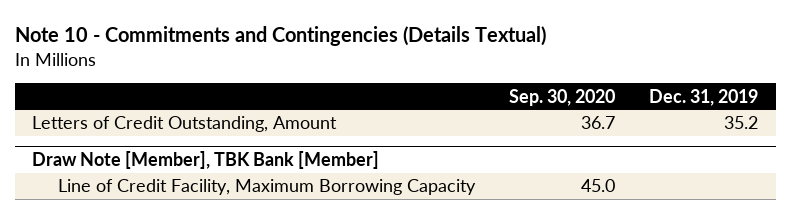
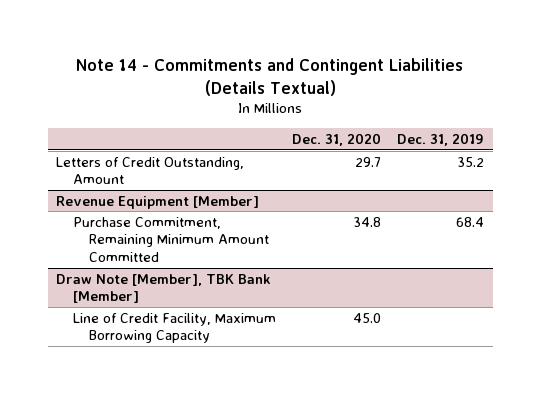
[14,26,546,47] Note 10 - Commitments and Contingencies (Details Textual) -> [76,57,464,96] Note 14 - Commitments and Contingent Liabilities (Details Textual)
[509,88,616,106] Sep. 30, 2020 -> none
none -> [292,132,382,146] Dec. 31, 2020
none -> [56,195,260,209] Revenue Equipment [Member]
none -> [72,216,270,262] Purchase Commitment, Remaining Minimum Amount Committed

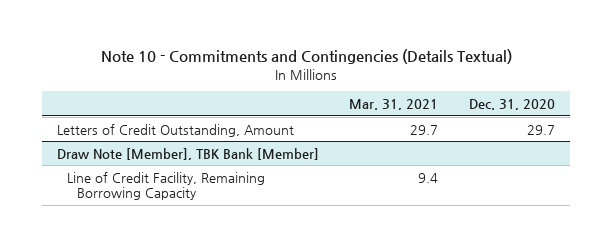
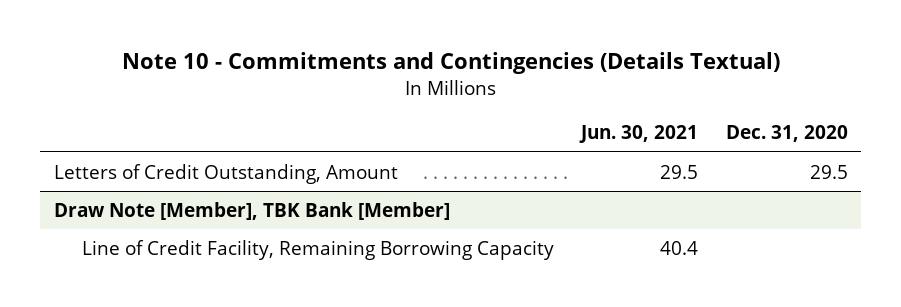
[349,98,439,110] Mar. 31, 2021 -> none
none -> [579,125,699,144] Jun. 30, 2021
[526,124,555,135] 29.7 -> [809,164,848,179] 29.5

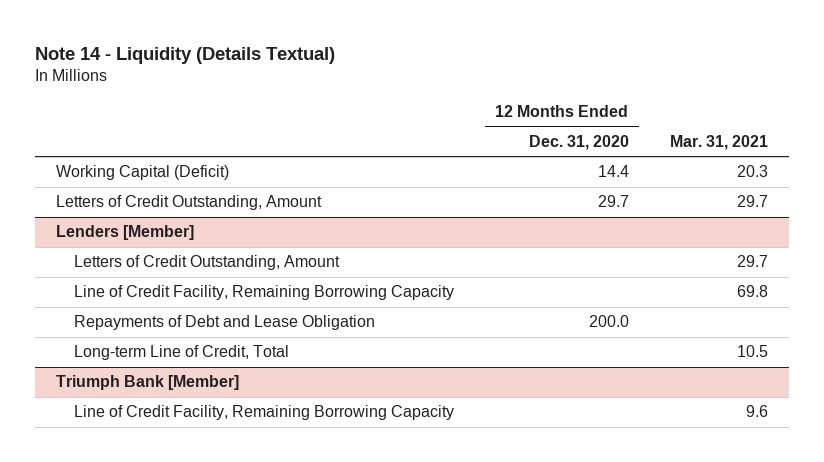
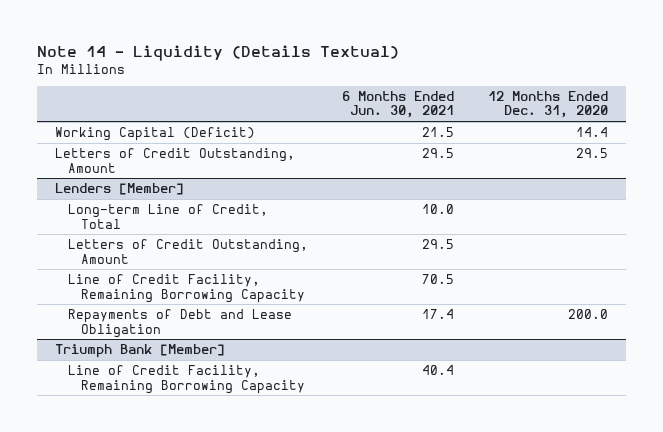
[670,135,769,151] Mar. 31, 2021 -> none
none -> [341,91,454,119] 6 Months Ended Jun. 30, 2021
[597,195,629,208] 29.7 -> [576,148,609,159] 29.5
[73,345,289,361] Long-term Line of Credit, Total -> [67,204,268,229] Long-term Line of Credit, Total

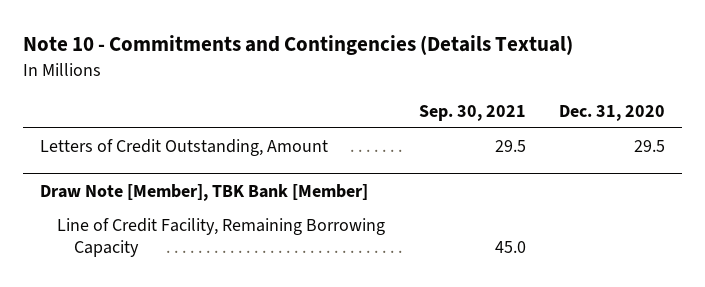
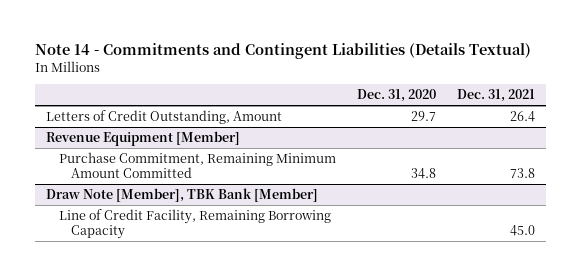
[23,35,574,56] Note 10 - Commitments and Contingencies (Details Textual) -> [35,42,532,59] Note 14 - Commitments and Contingent Liabilities (Details Textual)
[418,104,526,121] Sep. 30, 2021 -> none
none -> [457,89,536,103] Dec. 31, 2021
[634,140,666,153] 29.5 -> [411,111,437,122] 29.7
none -> [45,131,240,147] Revenue Equipment [Member]
none -> [58,152,336,178] Purchase Commitment, Remaining Minimum Amount Committed

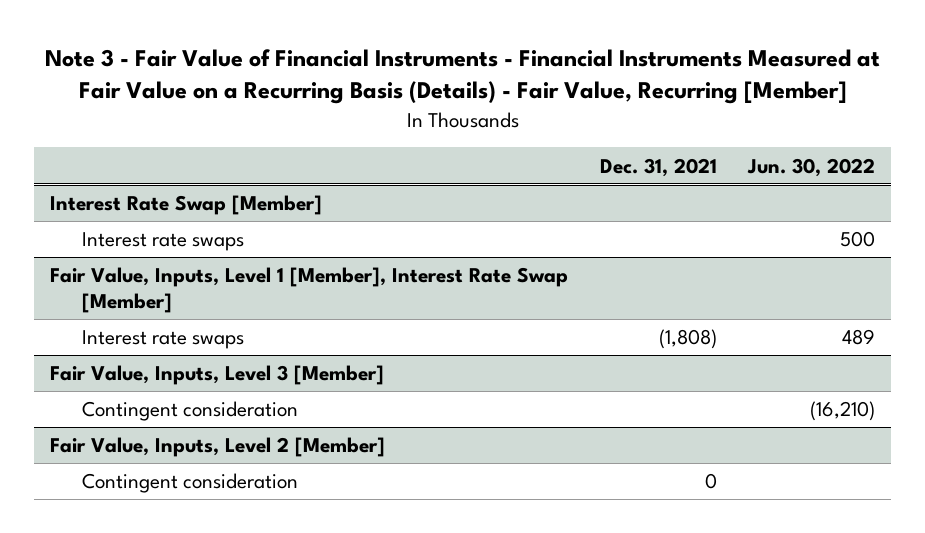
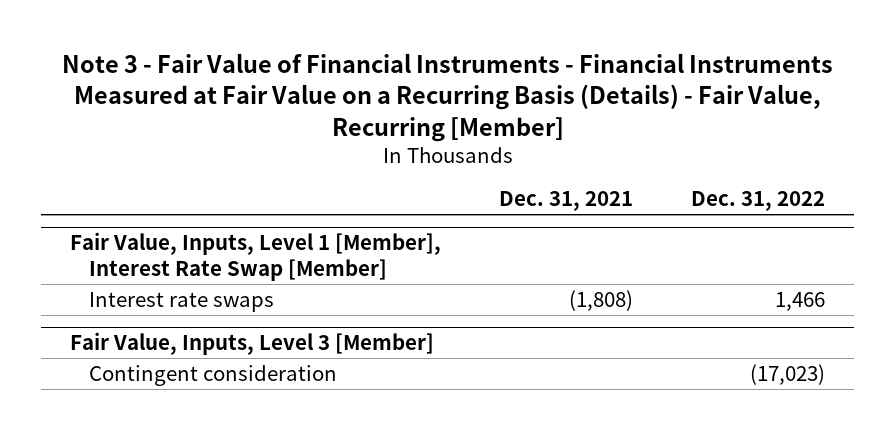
[747,157,876,177] Jun. 30, 2022 -> none
none -> [691,191,826,212] Dec. 31, 2022
[49,195,322,216] Interest Rate Swap [Member] -> none
[82,232,245,252] Interest rate swaps -> none
[49,437,385,458] Fair Value, Inputs, Level 2 [Member] -> none
[82,473,299,494] Contingent consideration -> none

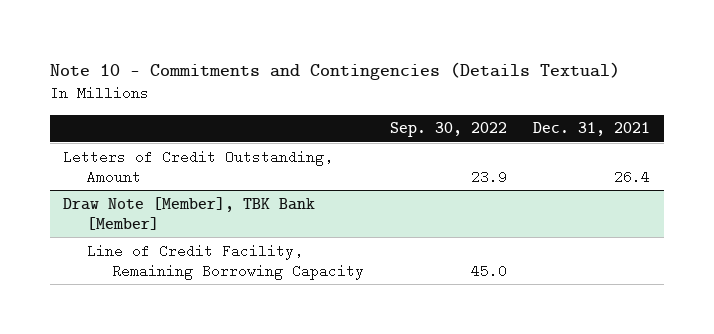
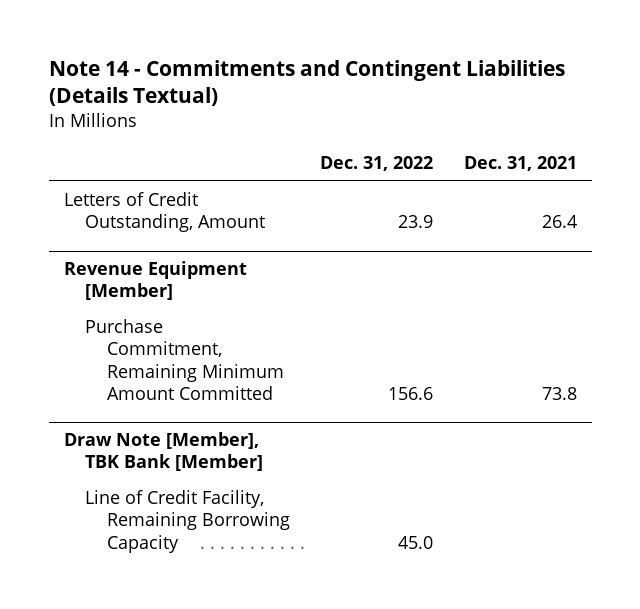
[49,61,620,80] Note 10 - Commitments and Contingencies (Details Textual) -> [48,59,565,107] Note 14 - Commitments and Contingent Liabilities (Details Textual)
[390,122,508,138] Sep. 30, 2022 -> none
none -> [320,155,434,171] Dec. 31, 2022
none -> [63,261,247,301] Revenue Equipment [Member]
none -> [85,319,285,400] Purchase Commitment, Remaining Minimum Amount Committed

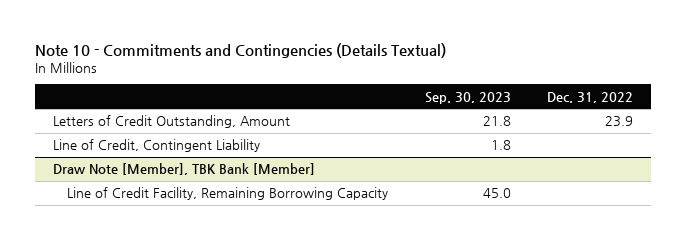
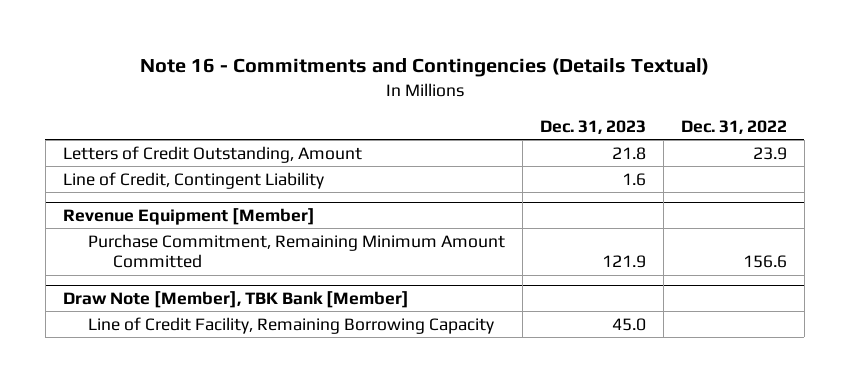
[35,42,447,58] Note 10 - Commitments and Contingencies (Details Textual) -> [139,58,709,78] Note 16 - Commitments and Contingencies (Details Textual)
[424,91,511,104] Sep. 30, 2023 -> none
none -> [539,119,646,134] Dec. 31, 2023
none -> [62,207,315,225] Revenue Equipment [Member]
none -> [87,233,505,269] Purchase Commitment, Remaining Minimum Amount Committed

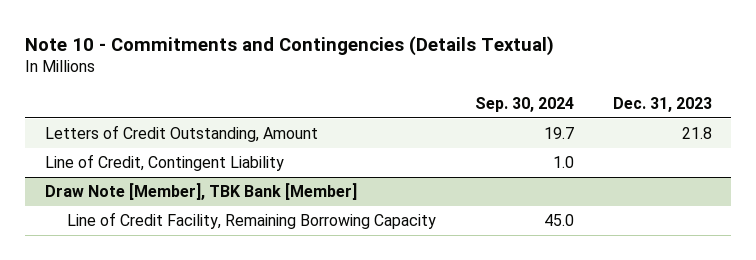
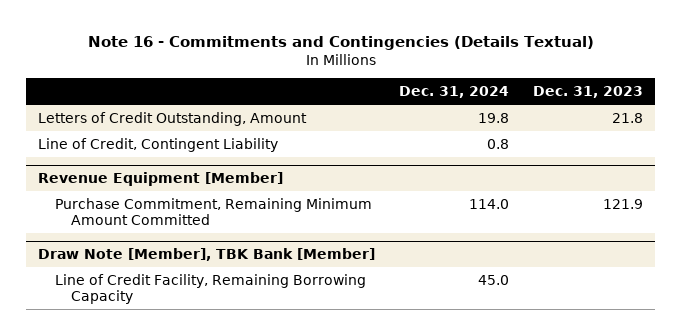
[25,35,555,56] Note 10 - Commitments and Contingencies (Details Textual) -> [87,35,594,50] Note 16 - Commitments and Contingencies (Details Textual)
[475,96,575,112] Sep. 30, 2024 -> none
none -> [399,85,510,98] Dec. 31, 2024
none -> [38,171,284,186] Revenue Equipment [Member]
none -> [54,197,372,225] Purchase Commitment, Remaining Minimum Amount Committed

